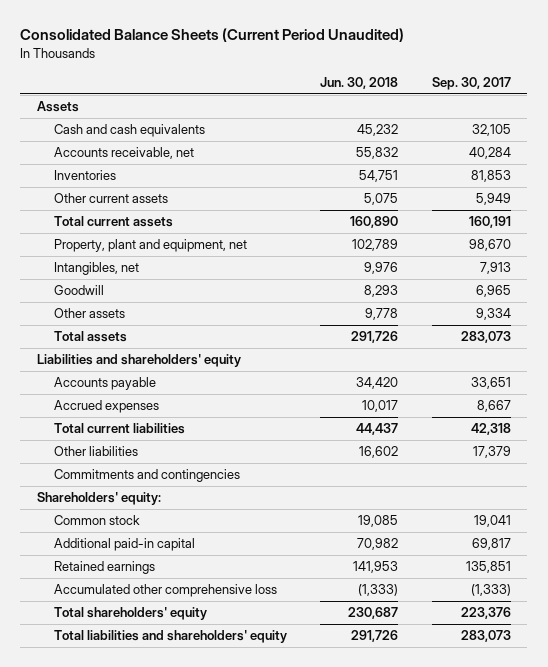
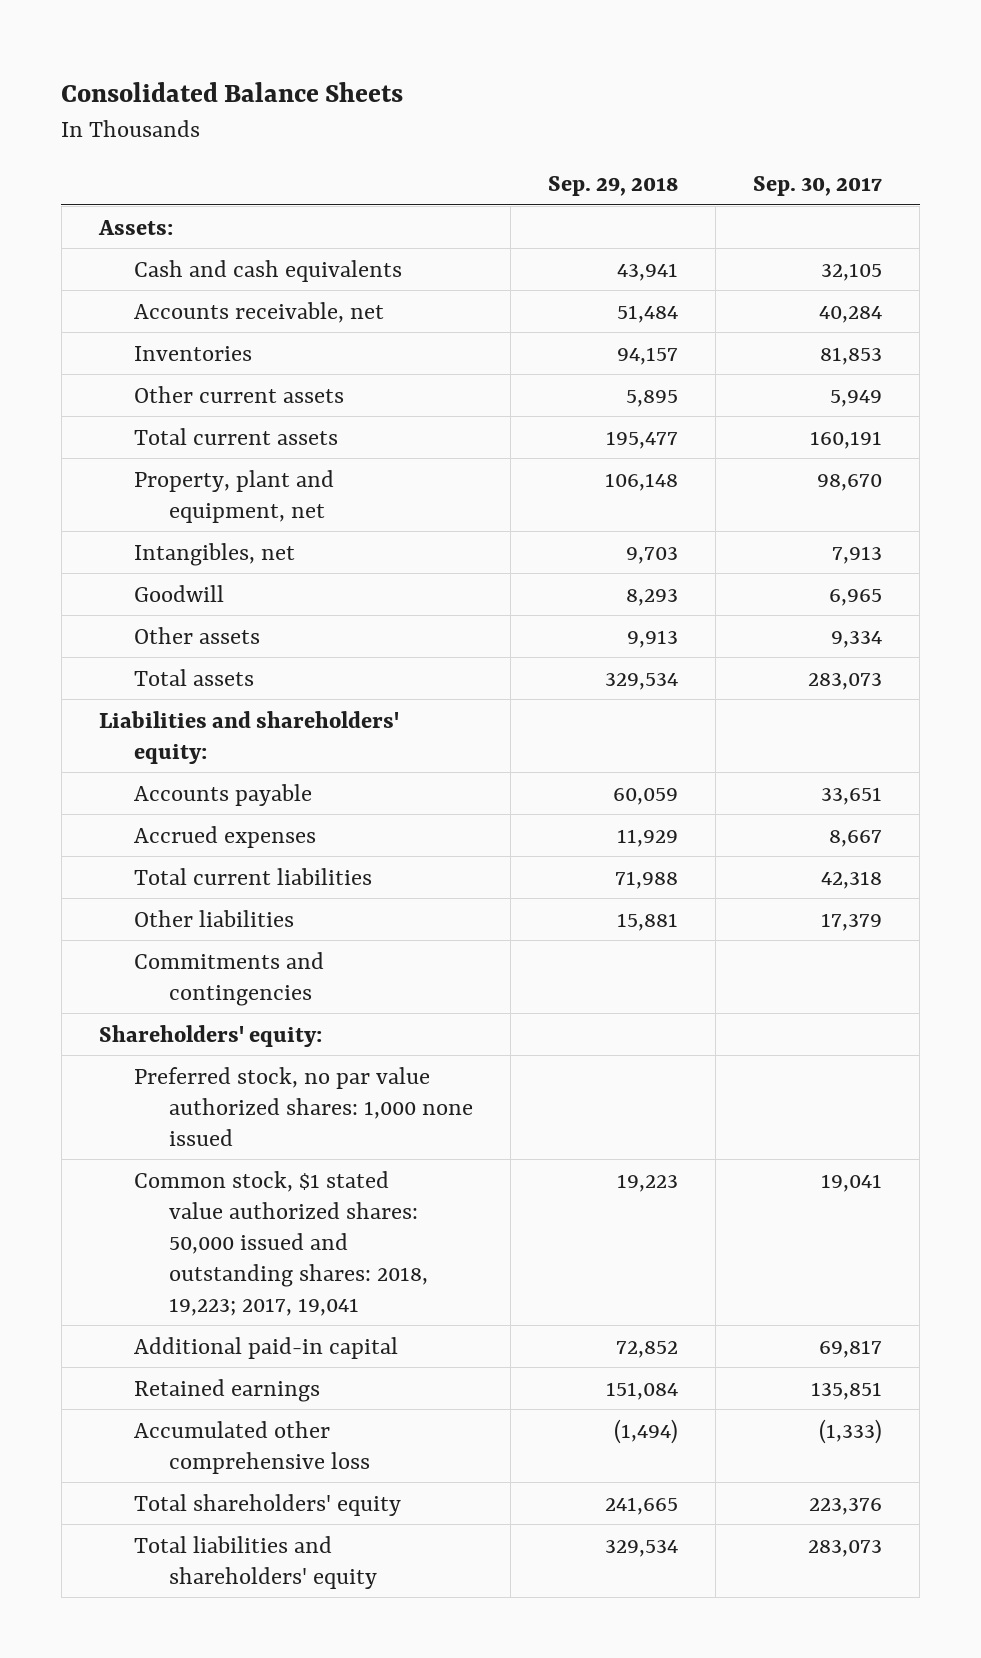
[20,28,405,43] Consolidated Balance Sheets (Current Period Unaudited) -> [61,81,404,102] Consolidated Balance Sheets
[320,76,399,89] Jun. 30, 2018 -> none
none -> [547,176,678,197] Sep. 29, 2018
[37,101,80,113] Assets -> [98,219,174,235] Assets:
[37,354,242,368] Liabilities and shareholders' equity -> [99,710,400,764] Liabilities and shareholders' equity:
none -> [133,1066,473,1146] Preferred stock, no par value authorized shares: 1,000 none issued
[53,515,140,526] Common stock -> [133,1170,428,1316] Common stock, $1 stated value authorized shares: 50,000 issued and outstanding shares: 2018, 19,223; 2017, 19,041

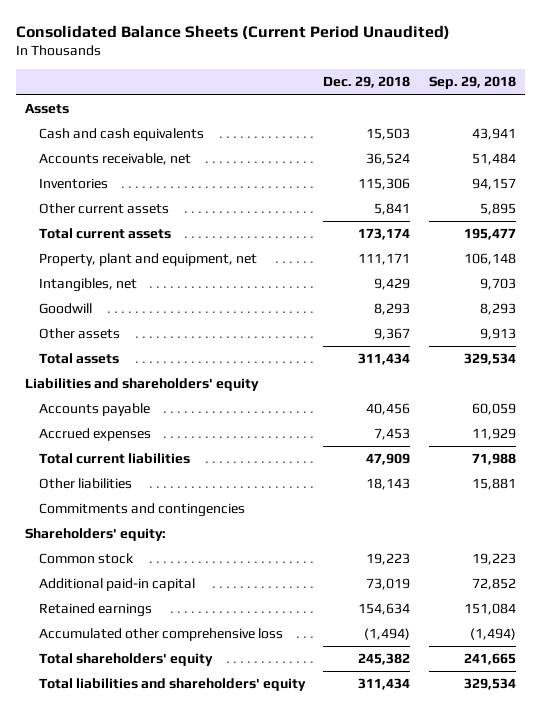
[61,81,404,102] Consolidated Balance Sheets -> [15,24,450,40] Consolidated Balance Sheets (Current Period Unaudited)
[753,176,883,197] Sep. 30, 2017 -> none
none -> [323,76,411,89] Dec. 29, 2018
[98,219,174,235] Assets: -> [24,103,69,115] Assets
[99,710,400,764] Liabilities and shareholders' equity: -> [24,378,259,392] Liabilities and shareholders' equity
[133,1066,473,1146] Preferred stock, no par value authorized shares: 1,000 none issued -> none
[133,1170,428,1316] Common stock, $1 stated value authorized shares: 50,000 issued and outstanding shares: 2018, 19,223; 2017, 19,041 -> [38,553,134,565] Common stock

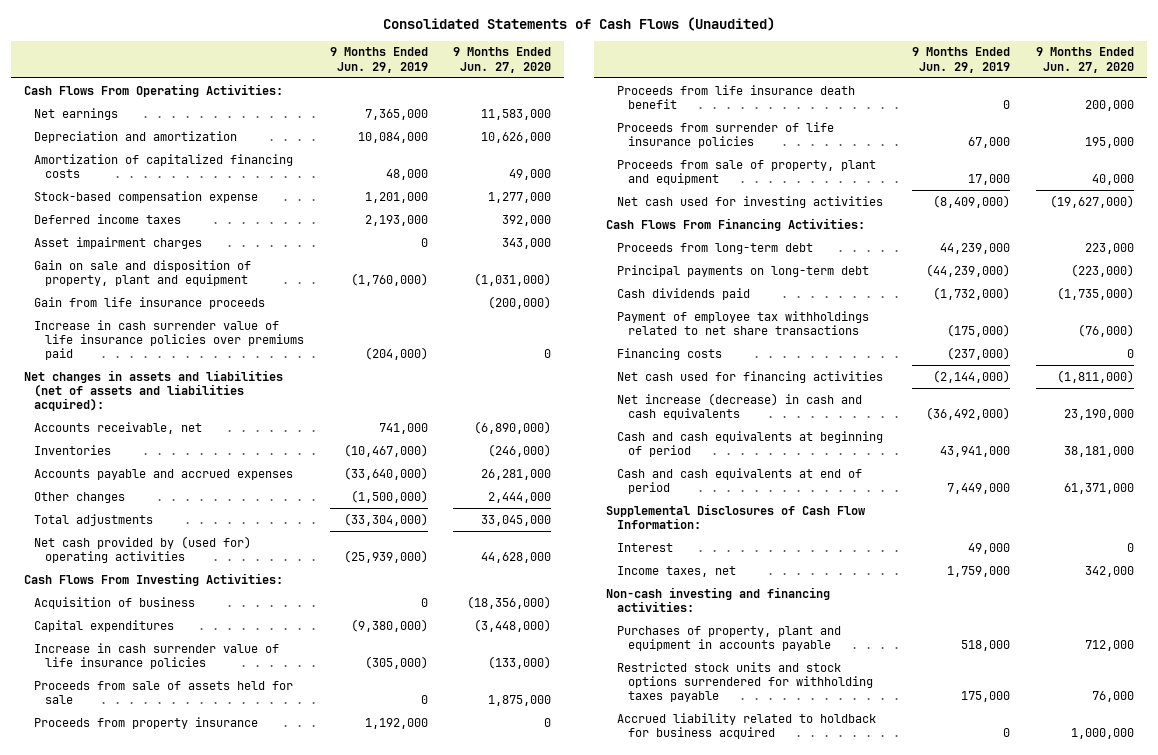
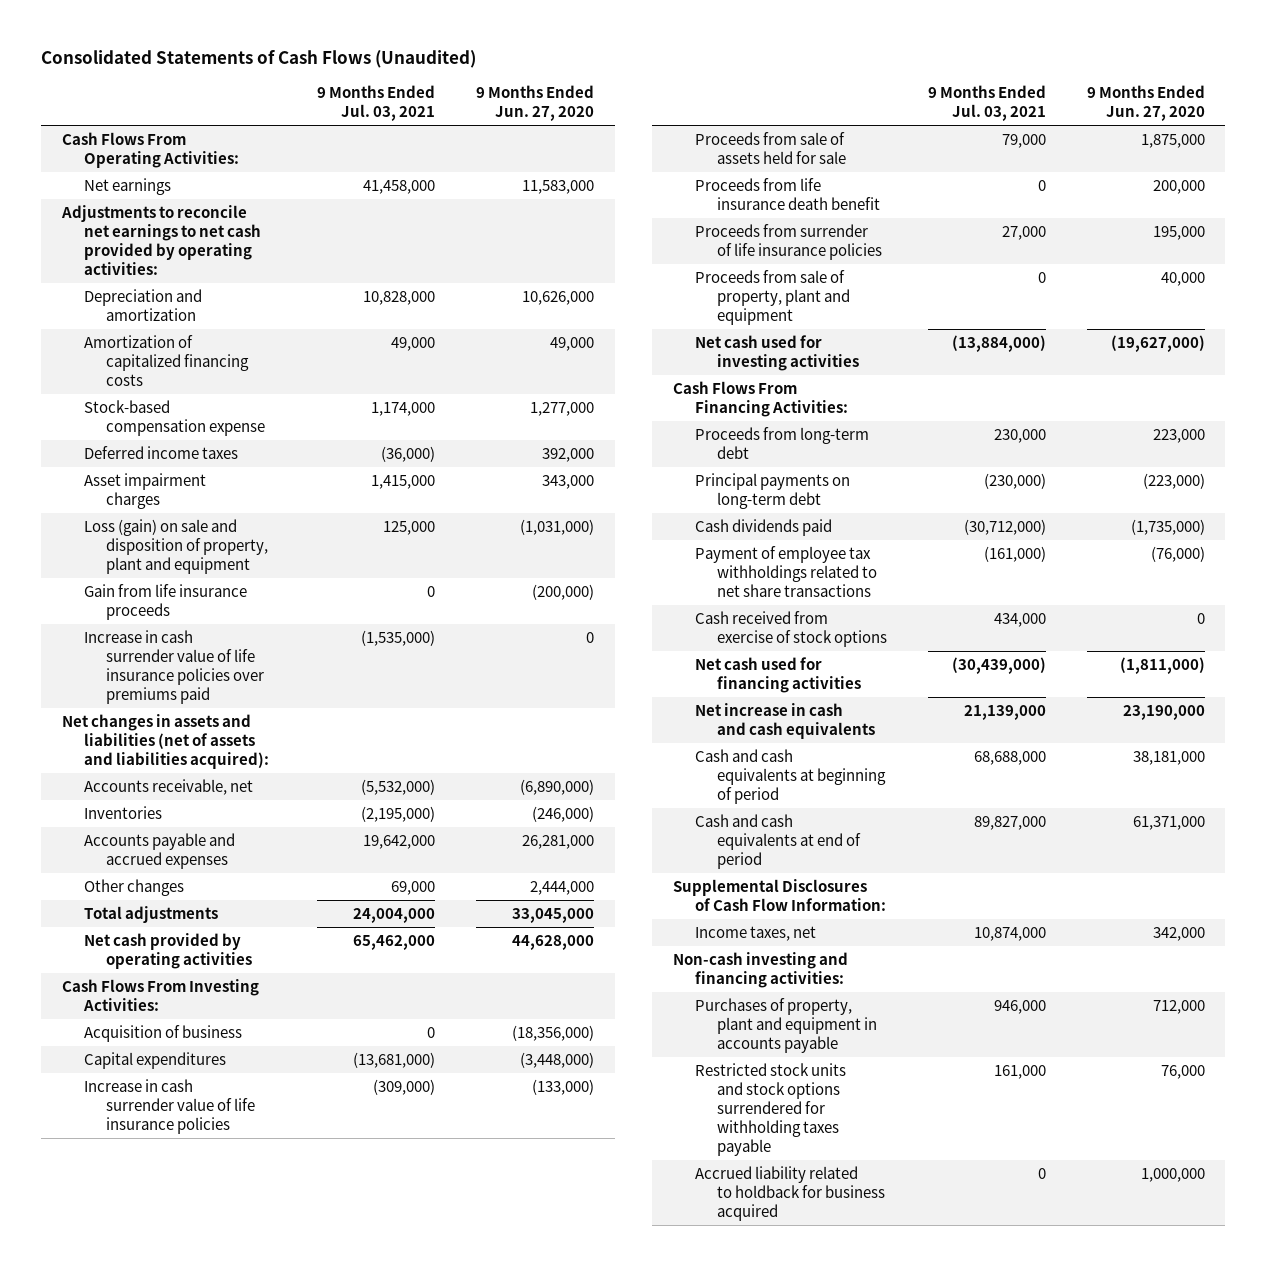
[329,47,428,73] 9 Months Ended Jun. 29, 2019 -> none
none -> [317,85,436,122] 9 Months Ended Jul. 03, 2021
none -> [60,204,262,275] Adjustments to reconcile net earnings to net cash provided by operating activities:
[34,259,252,287] Gain on sale and disposition of property, plant and equipment -> [84,518,269,574] Loss (gain) on sale and disposition of property, plant and equipment
[34,535,252,564] Net cash provided by (used for) operating activities -> [84,932,253,969] Net cash provided by operating activities
[34,716,259,729] Proceeds from property insurance -> none
[617,347,723,360] Financing costs -> none
none -> [694,610,887,647] Cash received from exercise of stock options
[617,392,863,421] Net increase (decrease) in cash and cash equivalents -> [694,702,875,739] Net increase in cash and cash equivalents
[617,542,674,552] Interest -> none

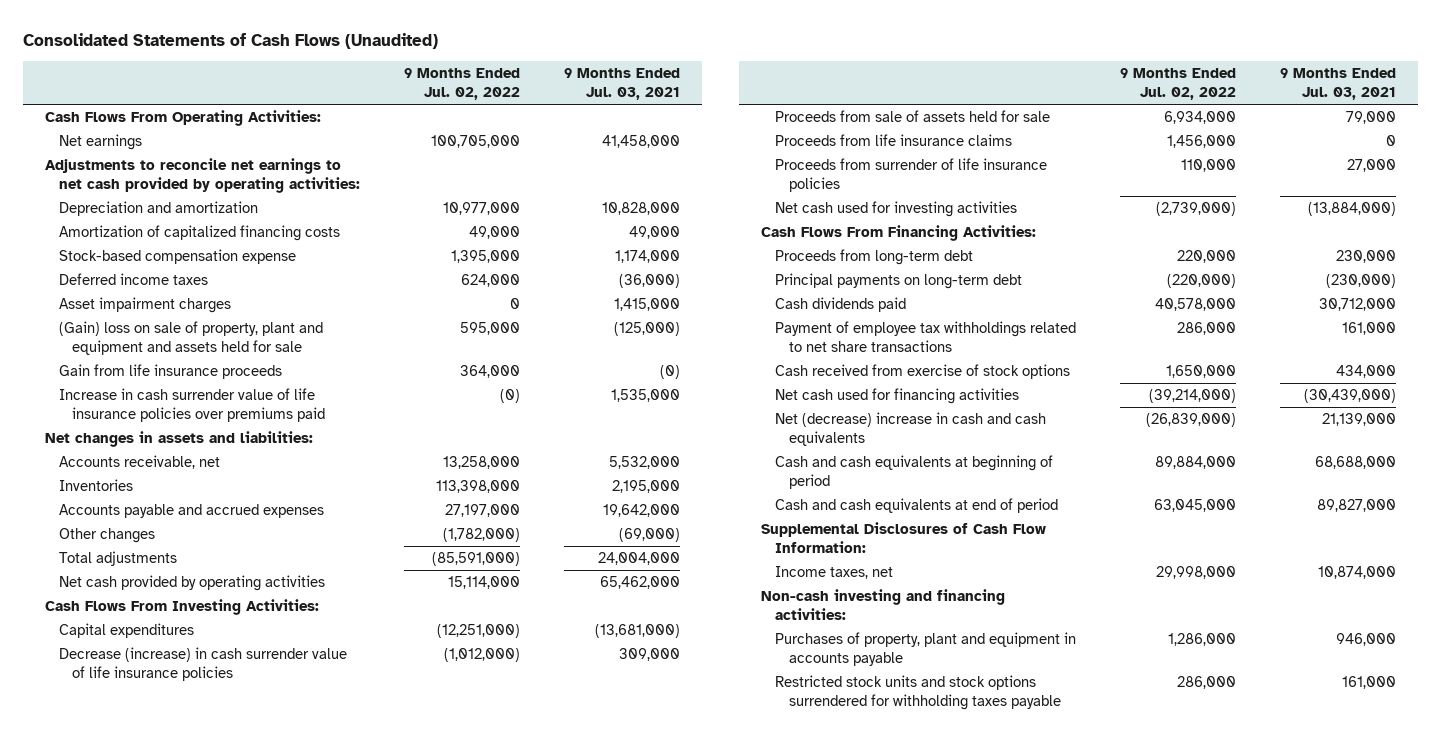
[476,85,595,122] 9 Months Ended Jun. 27, 2020 -> none
none -> [403,67,520,101] 9 Months Ended Jul. 02, 2022
[84,518,269,574] Loss (gain) on sale and disposition of property, plant and equipment -> [58,321,323,356] (Gain) loss on sale of property, plant and equipment and assets held for sale
[383,520,436,535] 125,000 -> [613,322,680,337] (125,000)
[427,585,436,597] 0 -> [659,365,680,380] (0)
[361,629,436,646] (1,535,000) -> [610,389,680,403] 1,535,000
[61,713,270,769] Net changes in assets and liabilities (net of assets and liabilities acquired): -> [44,431,313,448] Net changes in assets and liabilities:
[361,778,436,795] (5,532,000) -> [608,456,680,470] 5,532,000
[361,805,436,822] (2,195,000) -> [611,480,680,494] 2,195,000
[391,880,436,895] 69,000 -> [618,528,680,543] (69,000)
[84,1024,243,1042] Acquisition of business -> none
[84,1078,256,1134] Increase in cash surrender value of life insurance policies -> [58,647,347,682] Decrease (increase) in cash surrender value of life insurance policies
[373,1078,436,1095] (309,000) -> [618,648,680,662] 309,000
[694,177,880,210] Proceeds from life insurance death benefit -> [774,134,1012,147] Proceeds from life insurance claims
[694,269,850,325] Proceeds from sale of property, plant and equipment -> none
[963,518,1046,535] (30,712,000) -> [1319,298,1397,312] 30,712,000
[983,545,1046,562] (161,000) -> [1342,322,1397,336] 161,000
[694,702,875,739] Net increase in cash and cash equivalents -> [774,412,1046,447] Net (decrease) increase in cash and cash equivalents
[694,1165,885,1221] Accrued liability related to holdback for business acquired -> none

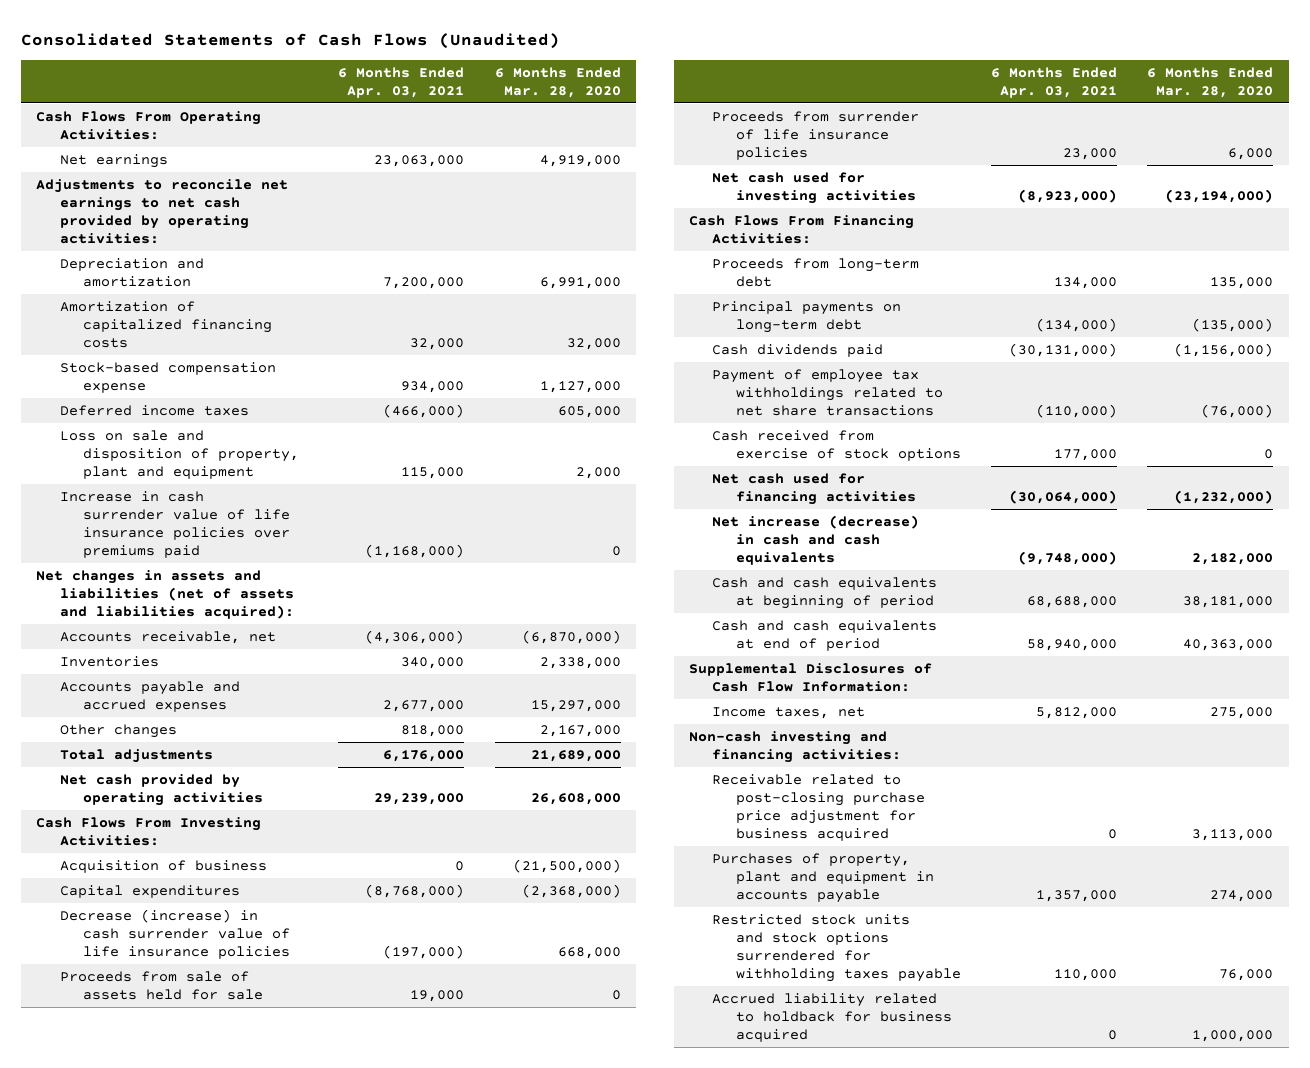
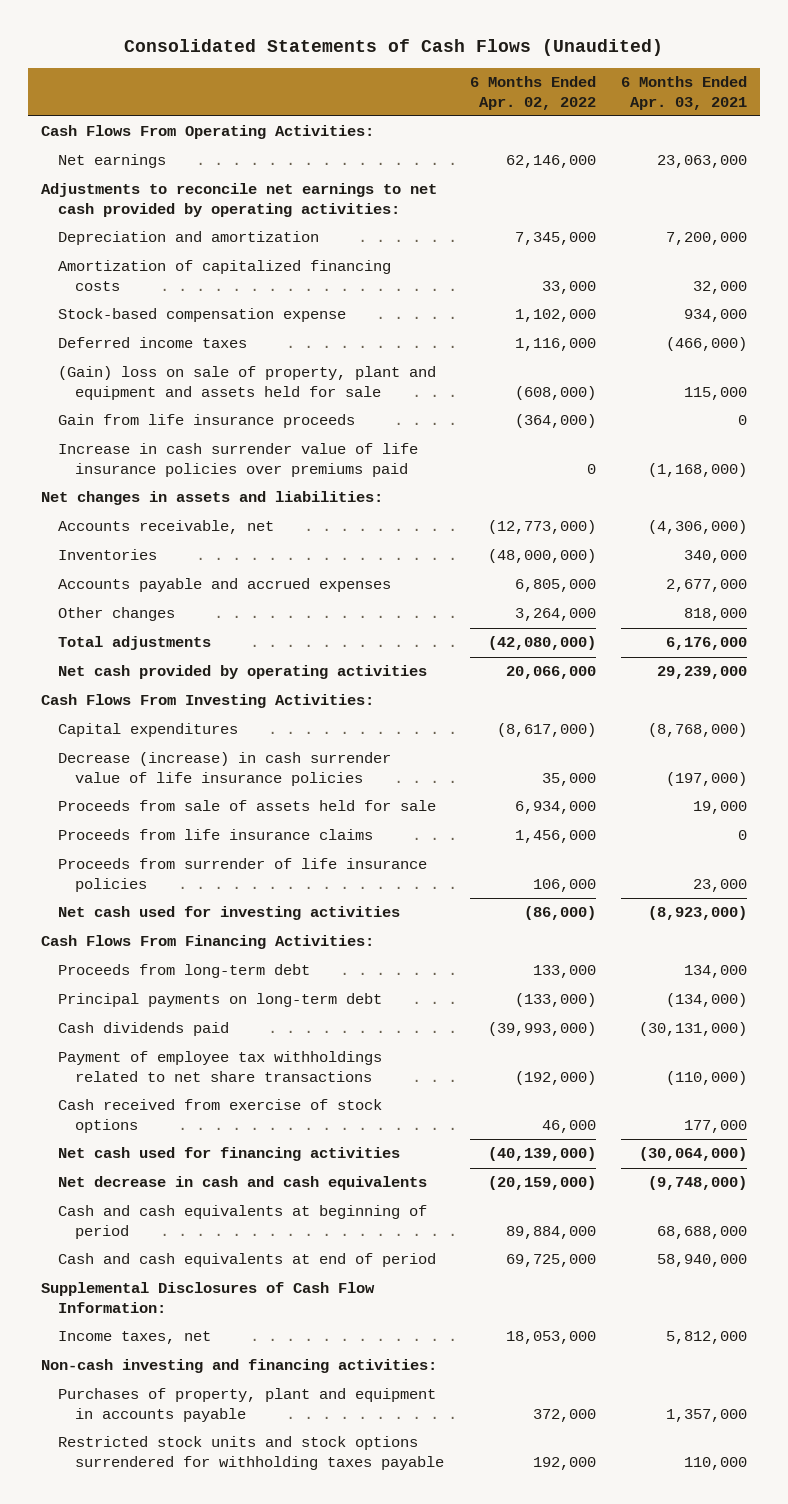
[494,66,621,98] 6 Months Ended Mar. 28, 2020 -> none
none -> [469,76,596,110] 6 Months Ended Apr. 02, 2022
[59,430,300,479] Loss on sale and disposition of property, plant and equipment -> [57,366,436,400] (Gain) loss on sale of property, plant and equipment and assets held for sale
none -> [57,414,355,429] Gain from life insurance proceeds
[36,570,294,619] Net changes in assets and liabilities (net of assets and liabilities acquired): -> [40,491,383,506] Net changes in assets and liabilities:
[59,860,267,874] Acquisition of business -> none
none -> [57,829,373,841] Proceeds from life insurance claims
[712,515,920,565] Net increase (decrease) in cash and cash equivalents -> [57,1176,427,1191] Net decrease in cash and cash equivalents
[712,774,926,841] Receivable related to post-closing purchase price adjustment for business acquired -> none
[712,993,953,1042] Accrued liability related to holdback for business acquired -> none

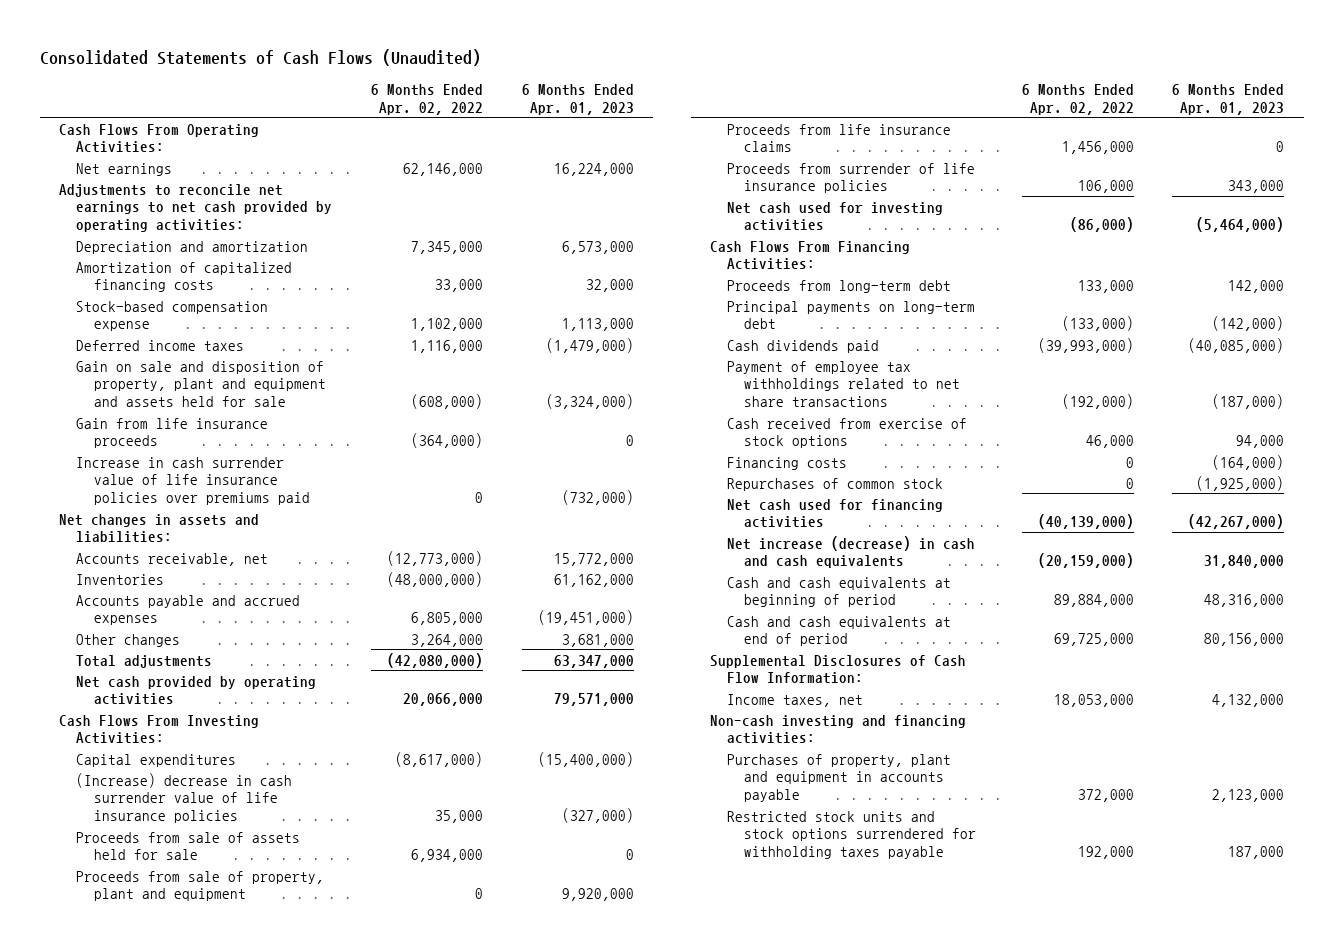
[621,76,748,110] 6 Months Ended Apr. 03, 2021 -> none
none -> [521,84,634,115] 6 Months Ended Apr. 01, 2023
[57,366,436,400] (Gain) loss on sale of property, plant and equipment and assets held for sale -> [76,360,326,407] Gain on sale and disposition of property, plant and equipment and assets held for sale
[57,752,391,786] Decrease (increase) in cash surrender value of life insurance policies -> [76,772,293,823] (Increase) decrease in cash surrender value of life insurance policies
none -> [76,870,325,902] Proceeds from sale of property, plant and equipment
none -> [727,456,848,470] Financing costs
none -> [727,477,944,491] Repurchases of common stock
[57,1176,427,1191] Net decrease in cash and cash equivalents -> [727,535,976,569] Net increase (decrease) in cash and cash equivalents

